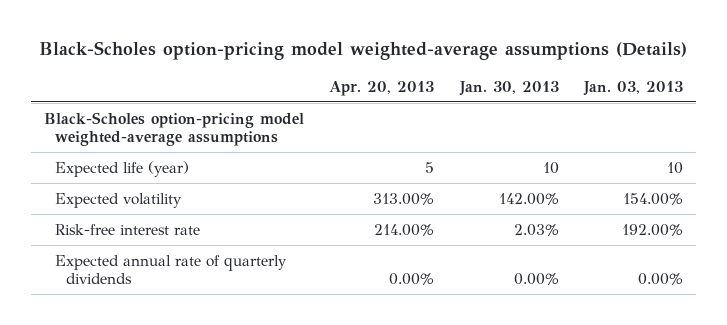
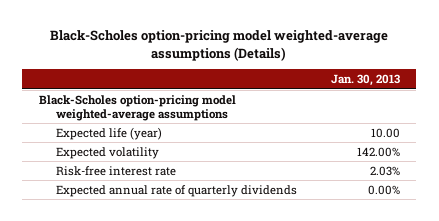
[329,80,435,96] Apr. 20, 2013 -> none
[582,80,683,96] Jan. 03, 2013 -> none
[542,161,559,174] 10 -> [370,127,400,138] 10.00

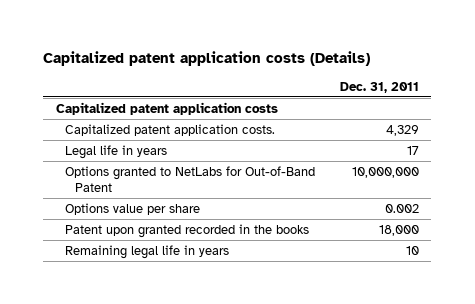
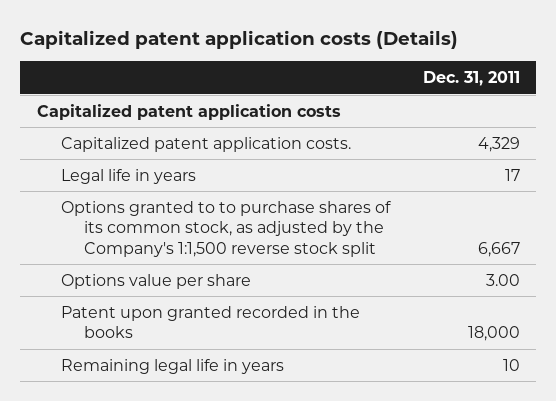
[65,165,316,193] Options granted to NetLabs for Out-of-Band Patent -> none
none -> [60,200,391,257] Options granted to to purchase shares of its common stock, as adjusted by the Company's 1:1,500 reverse stock split
[384,203,419,213] 0.002 -> [485,273,520,286] 3.00

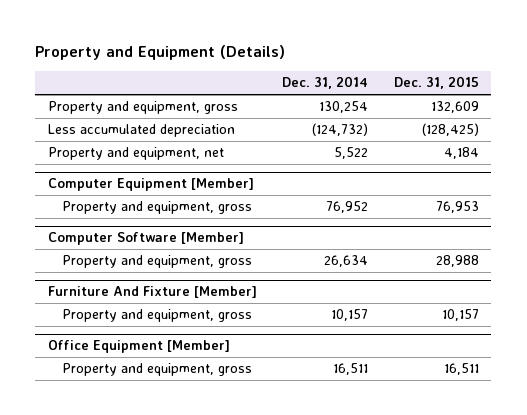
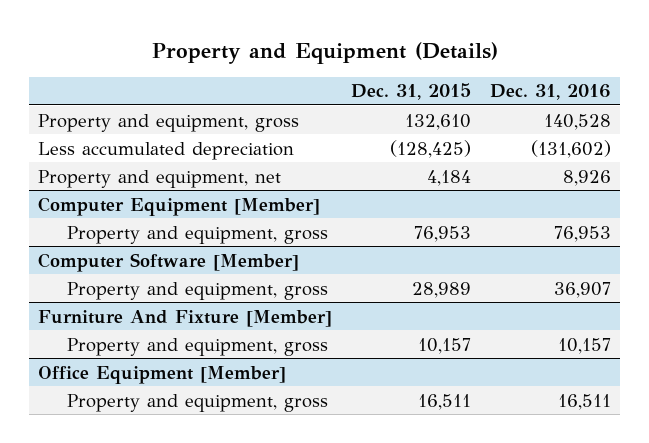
[282,76,369,90] Dec. 31, 2014 -> none
none -> [489,84,611,101] Dec. 31, 2016
[430,101,479,114] 132,609 -> [405,113,472,130] 132,610
[435,255,479,268] 28,988 -> [412,281,472,298] 28,989

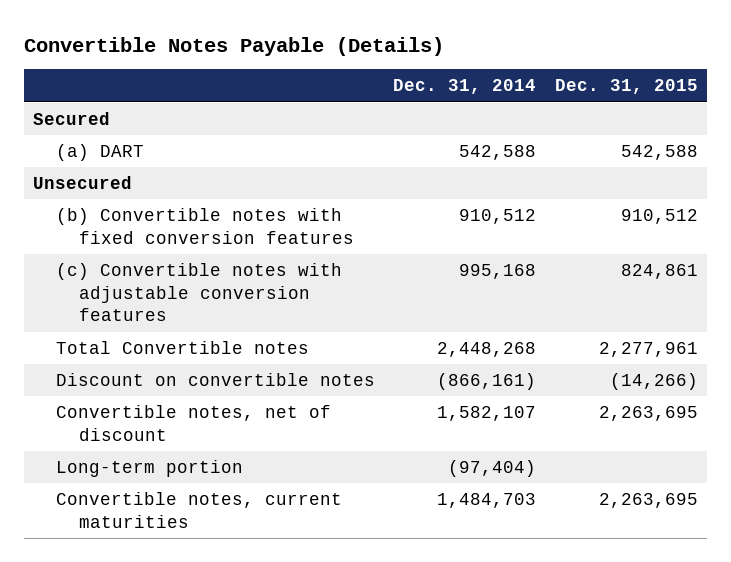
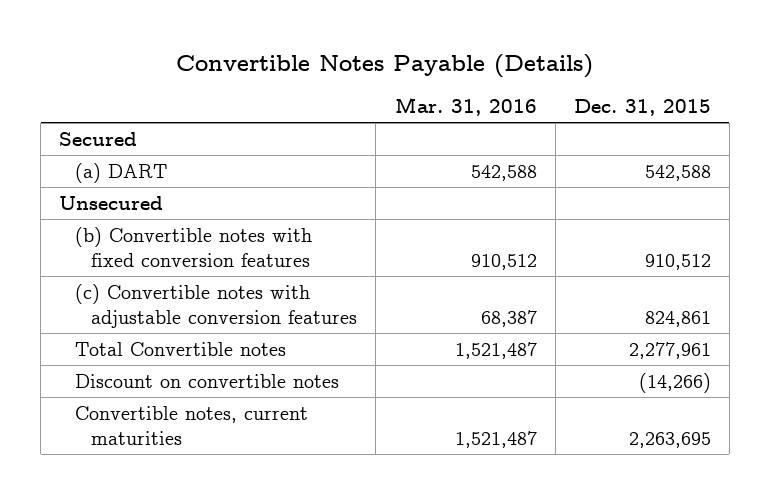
[393,79,537,95] Dec. 31, 2014 -> none
none -> [394,97,537,117] Mar. 31, 2016
[56,404,332,441] Convertible notes, net of discount -> none
[56,459,244,477] Long-term portion -> none

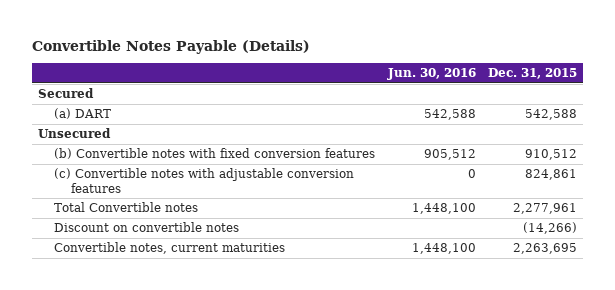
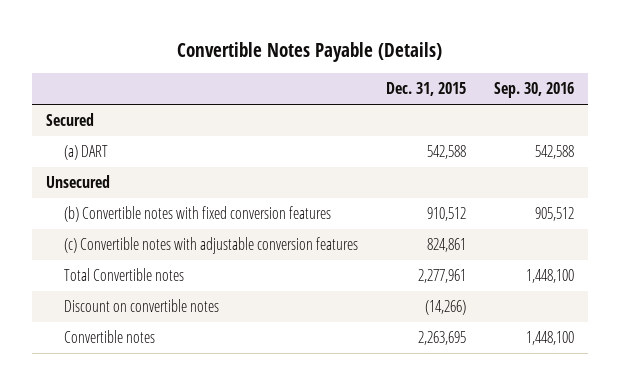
[386,68,476,81] Jun. 30, 2016 -> none
none -> [494,82,575,99] Sep. 30, 2016
[54,242,286,255] Convertible notes, current maturities -> [64,330,156,344] Convertible notes

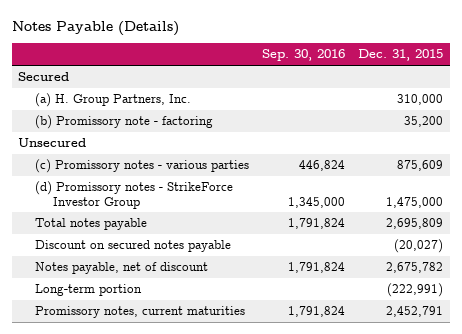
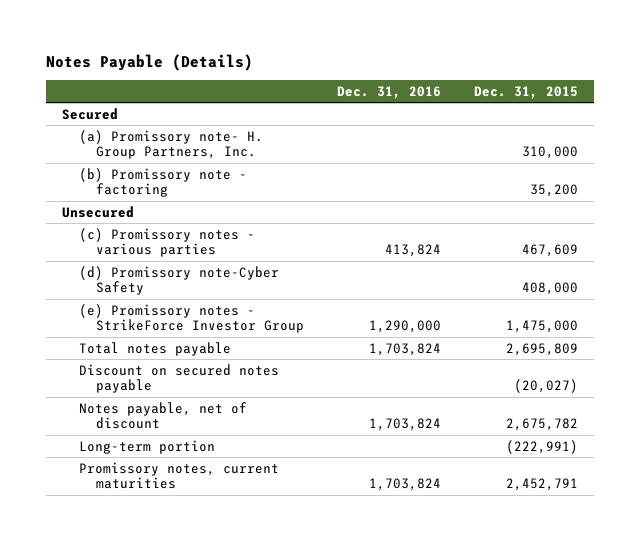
[262,49,346,62] Sep. 30, 2016 -> none
none -> [336,85,441,99] Dec. 31, 2016
[35,93,192,108] (a) H. Group Partners, Inc. -> [79,129,264,160] (a) Promissory note- H. Group Partners, Inc.
[397,160,444,172] 875,609 -> [521,244,578,258] 467,609
none -> [79,265,280,296] (d) Promissory note-Cyber Safety
[35,181,234,209] (d) Promissory notes - StrikeForce Investor Group -> [79,303,305,334] (e) Promissory notes - StrikeForce Investor Group

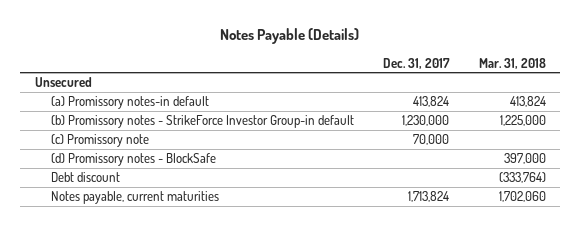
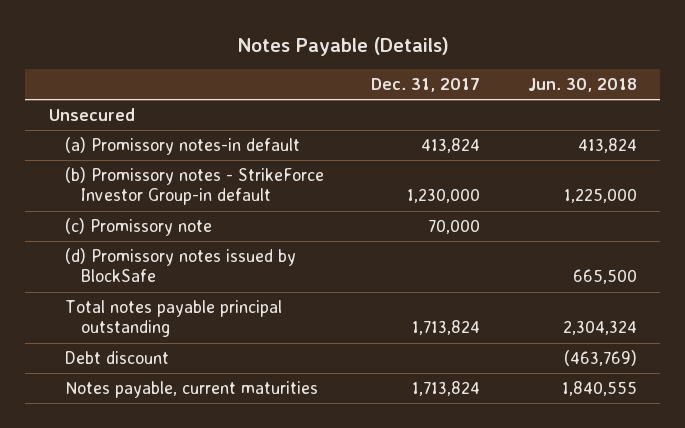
[478,57,546,69] Mar. 31, 2018 -> none
none -> [527,78,637,93] Jun. 30, 2018
[50,153,216,167] (d) Promissory notes - BlockSafe -> [64,247,296,283] (d) Promissory notes issued by BlockSafe
none -> [64,299,282,338] Total notes payable principal outstanding

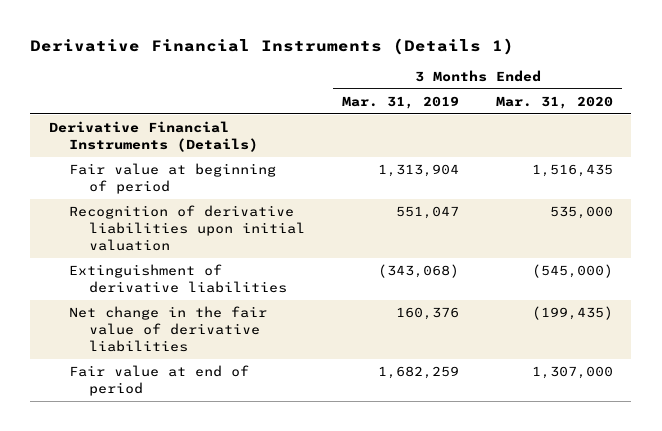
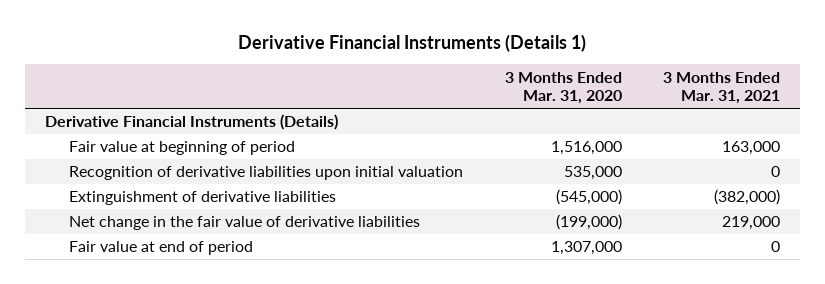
[342,95,460,109] Mar. 31, 2019 -> none
none -> [662,71,780,105] 3 Months Ended Mar. 31, 2021
[531,164,613,178] 1,516,435 -> [550,141,622,156] 1,516,000
[531,306,613,321] (199,435) -> [555,214,622,231] (199,000)

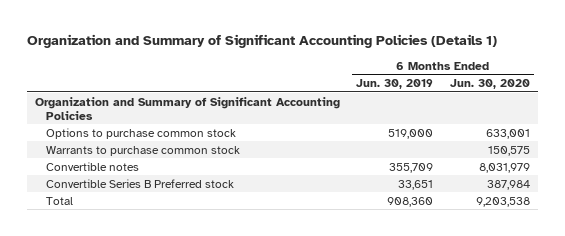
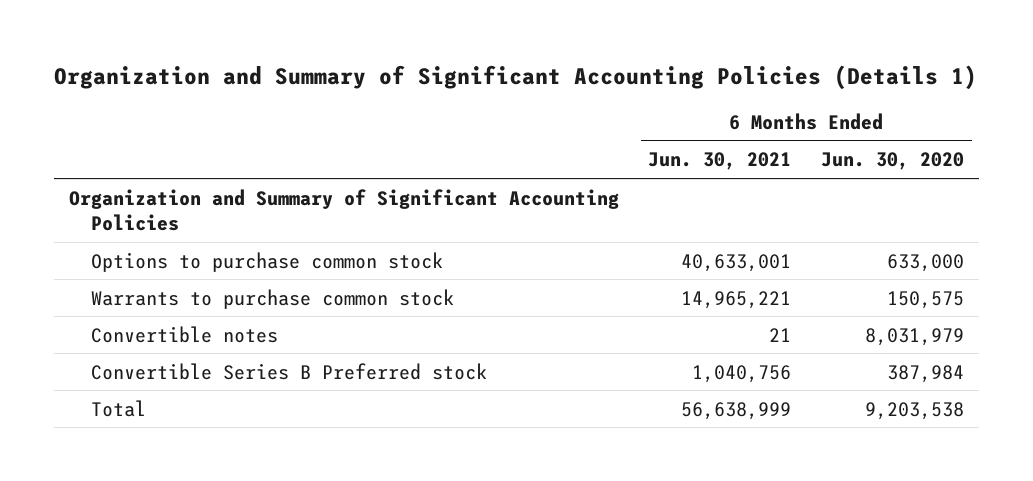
[356,79,434,90] Jun. 30, 2019 -> none
none -> [648,152,792,171] Jun. 30, 2021
[485,128,530,139] 633,001 -> [887,253,965,272] 633,000

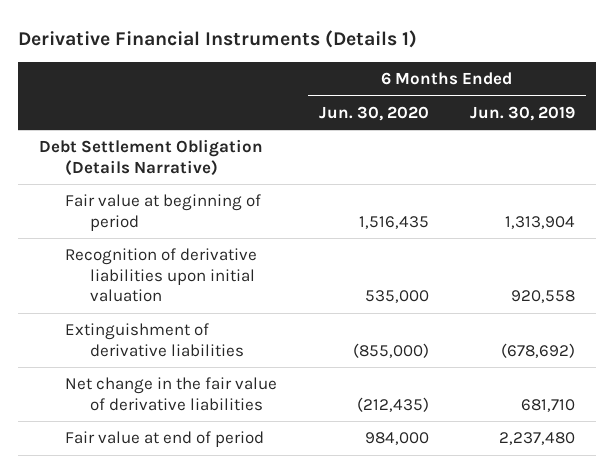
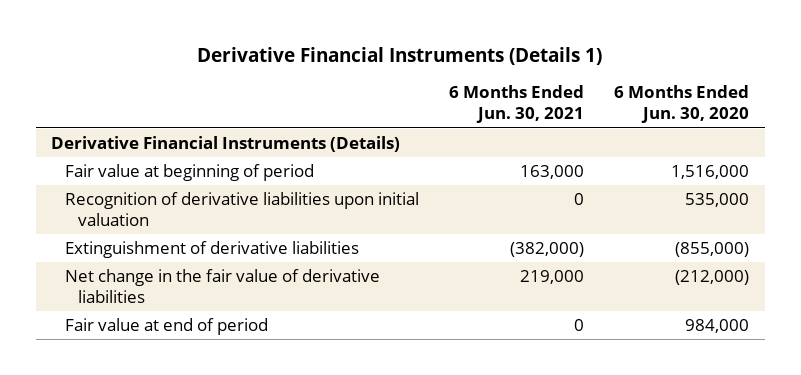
[470,105,576,121] Jun. 30, 2019 -> none
none -> [449,85,585,124] 6 Months Ended Jun. 30, 2021
[39,139,264,176] Debt Settlement Obligation (Details Narrative) -> [51,135,401,152] Derivative Financial Instruments (Details)
[358,215,429,229] 1,516,435 -> [671,164,750,179] 1,516,000
[356,396,429,412] (212,435) -> [675,269,750,285] (212,000)

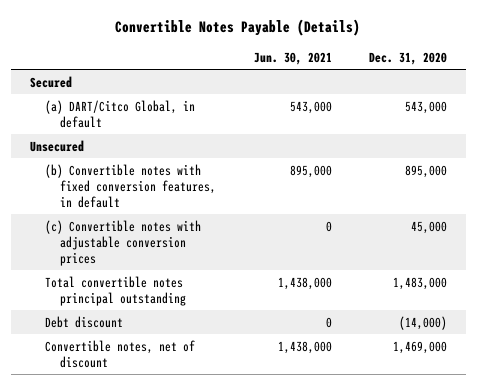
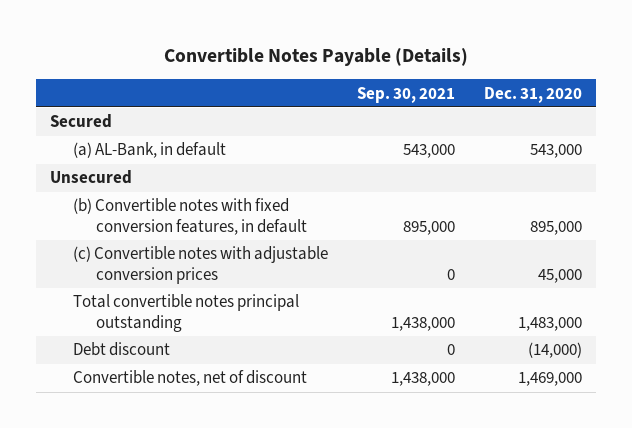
[253,51,332,65] Jun. 30, 2021 -> none
none -> [357,86,456,103] Sep. 30, 2021
[45,99,196,128] (a) DART/Citco Global, in default -> [73,142,227,159] (a) AL-Bank, in default

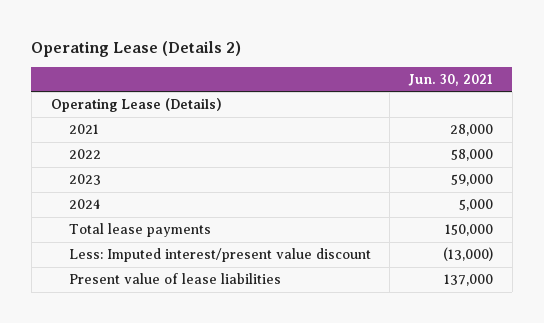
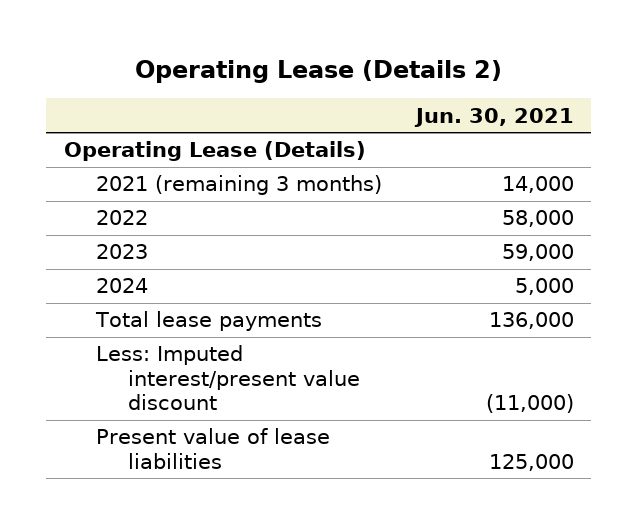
[68,124,99,135] 2021 -> [95,175,382,196] 2021 (remaining 3 months)
[450,124,494,137] 28,000 -> [501,176,574,194] 14,000
[445,224,494,237] 150,000 -> [488,312,574,330] 136,000
[443,247,494,262] (13,000) -> [485,394,574,414] (11,000)
[444,274,494,287] 137,000 -> [488,453,574,471] 125,000

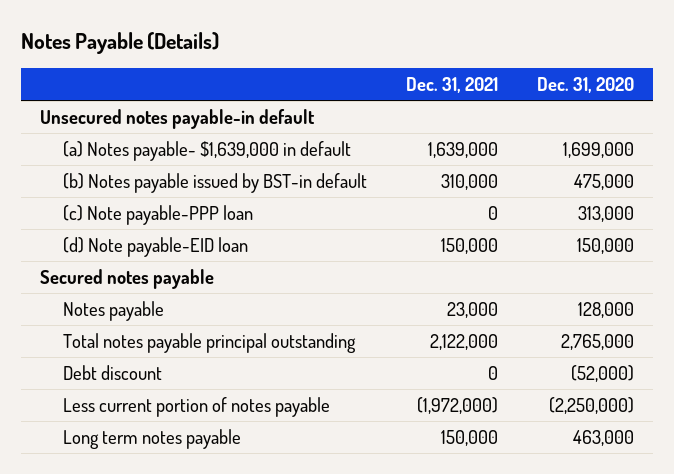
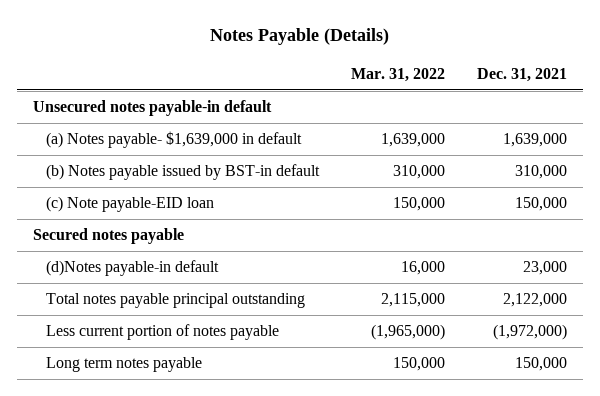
[536,76,634,93] Dec. 31, 2020 -> none
none -> [350,67,445,82] Mar. 31, 2022
[62,204,253,225] (c) Note payable-PPP loan -> none
[62,236,248,257] (d) Note payable-EID loan -> [45,196,214,213] (c) Note payable-EID loan
[62,300,164,321] Notes payable -> [45,260,219,277] (d)Notes payable-in default
[62,364,162,380] Debt discount -> none

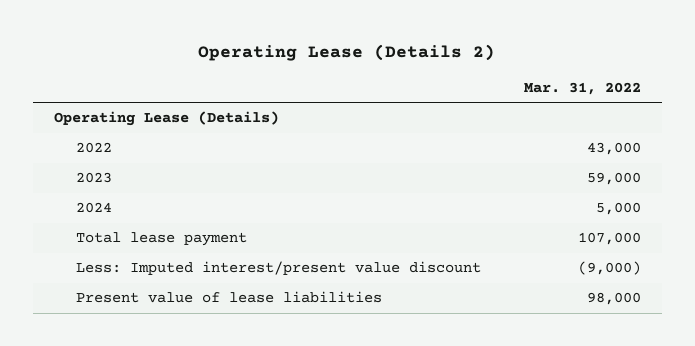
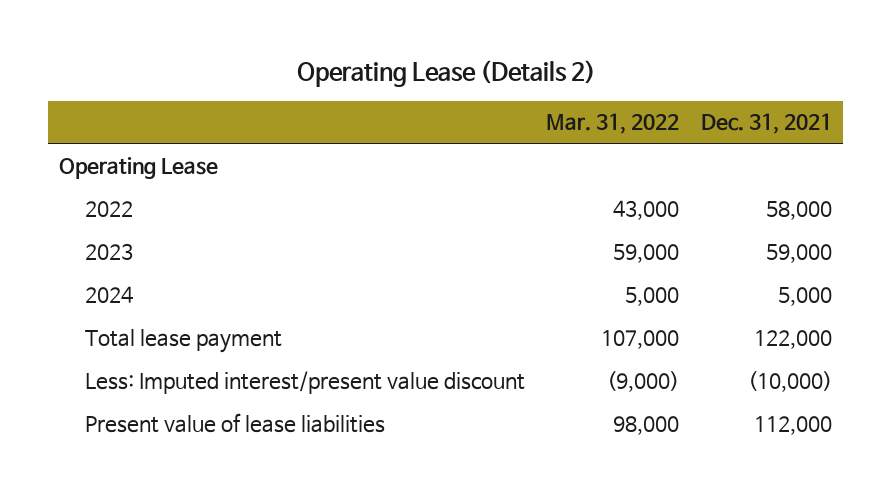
none -> [701,113,833,135] Dec. 31, 2021
[54,111,280,127] Operating Lease (Details) -> [59,156,219,179] Operating Lease

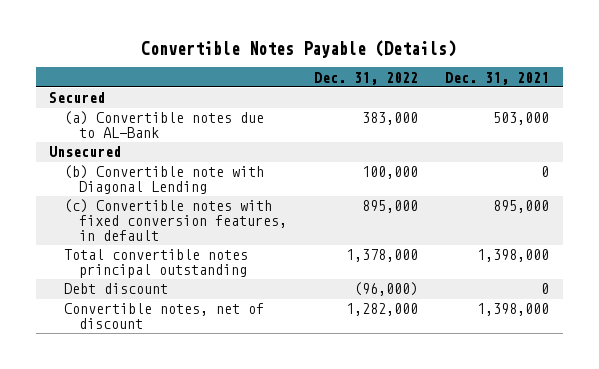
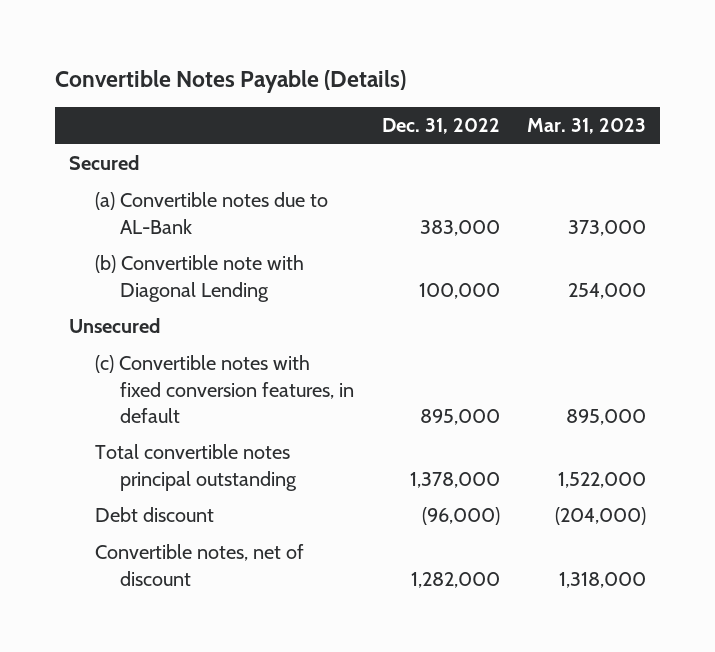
[445,71,550,85] Dec. 31, 2021 -> none
none -> [526,118,646,135] Mar. 31, 2023
[49,146,122,158] Unsecured -> [68,318,160,334] Unsecured

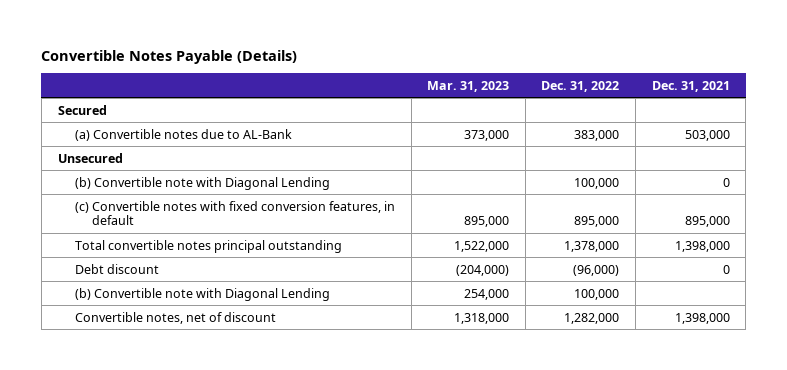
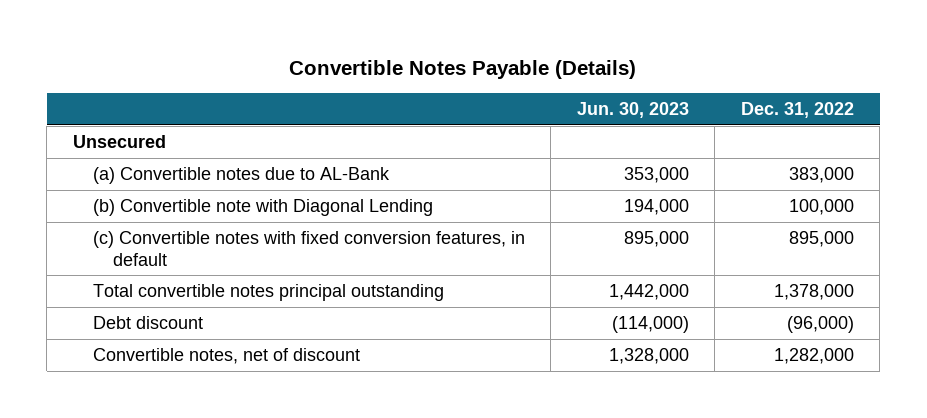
[427,80,510,92] Mar. 31, 2023 -> none
[651,80,730,92] Dec. 31, 2021 -> none
none -> [576,101,689,118] Jun. 30, 2023
[57,104,107,115] Secured -> none
[74,128,292,141] (a) Convertible notes due to AL-Bank -> [92,167,390,185] (a) Convertible notes due to AL-Bank
[74,287,330,301] (b) Convertible note with Diagonal Lending -> none

